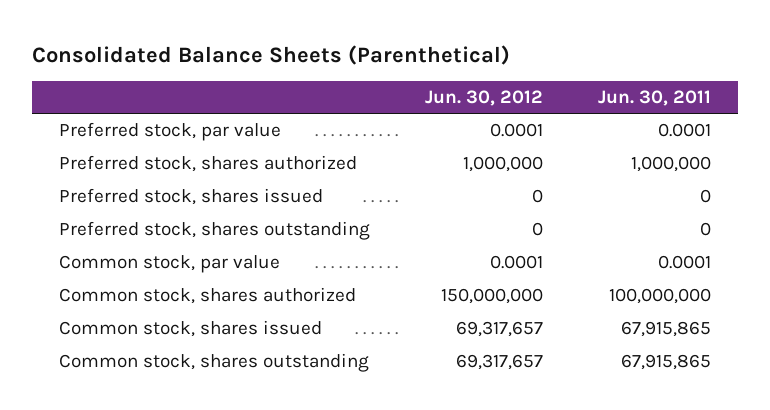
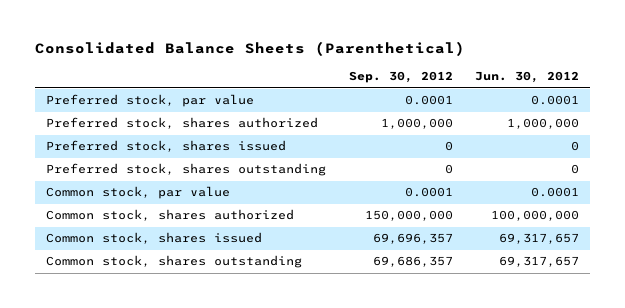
[597,89,711,106] Jun. 30, 2011 -> none
none -> [348,71,453,84] Sep. 30, 2012
[441,288,544,305] 150,000,000 -> [490,210,579,222] 100,000,000

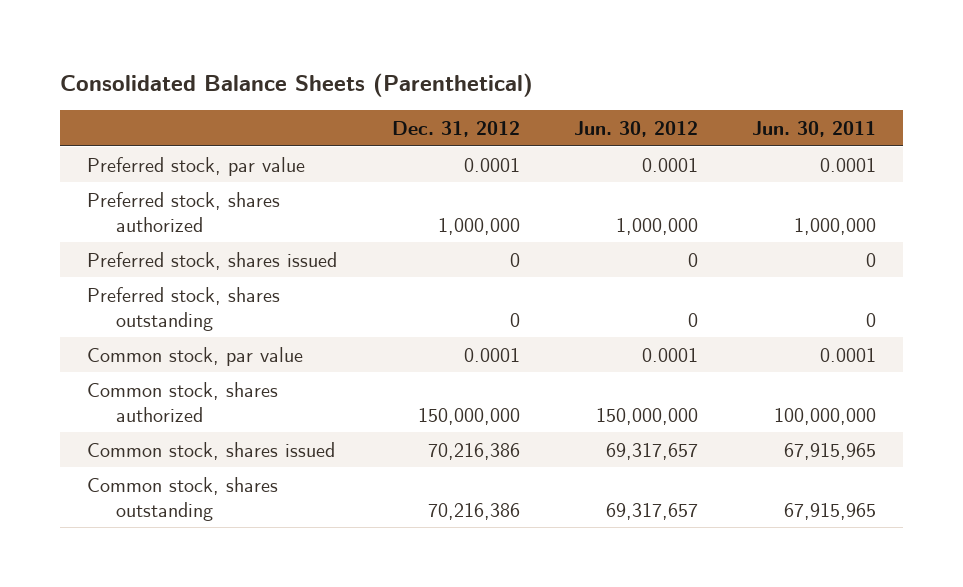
[348,71,453,84] Sep. 30, 2012 -> none
none -> [391,120,520,137] Dec. 31, 2012
none -> [752,120,877,137] Jun. 30, 2011
[490,210,579,222] 100,000,000 -> [595,407,698,425] 150,000,000

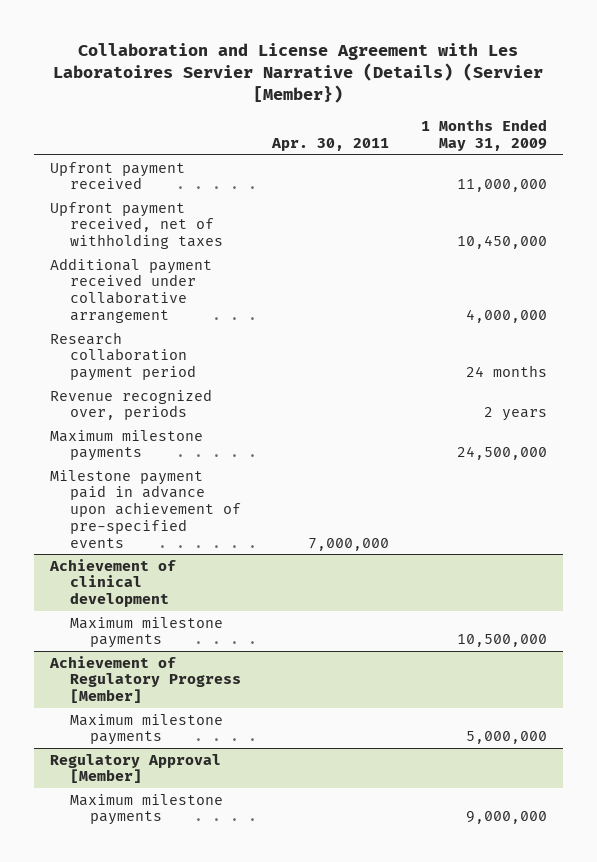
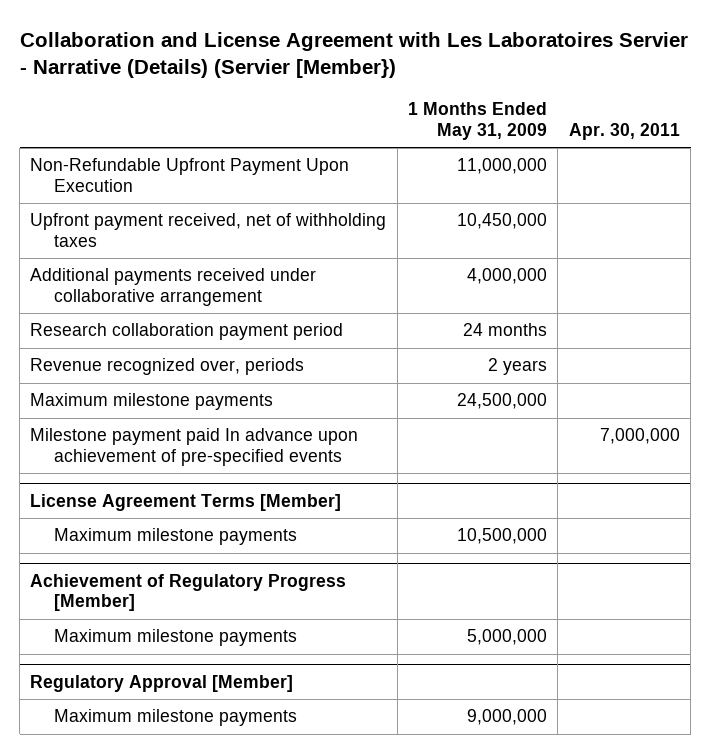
[53,43,544,104] Collaboration and License Agreement with Les Laboratoires Servier Narrative (Details) (Servier [Member}) -> [19,31,688,79] Collaboration and License Agreement with Les Laboratoires Servier - Narrative (Details) (Servier [Member})
[49,161,185,190] Upfront payment received -> [30,158,350,193] Non-Refundable Upfront Payment Upon Execution
[49,257,212,324] Additional payment received under collaborative arrangement -> [30,268,317,307] Additional payments received under collaborative arrangement
[48,558,176,608] Achievement of clinical development -> none
[49,469,241,548] Milestone payment paid in advance upon achievement of pre-specified events -> [30,428,359,467] Milestone payment paid In advance upon achievement of pre-specified events
none -> [30,493,342,511] License Agreement Terms [Member]

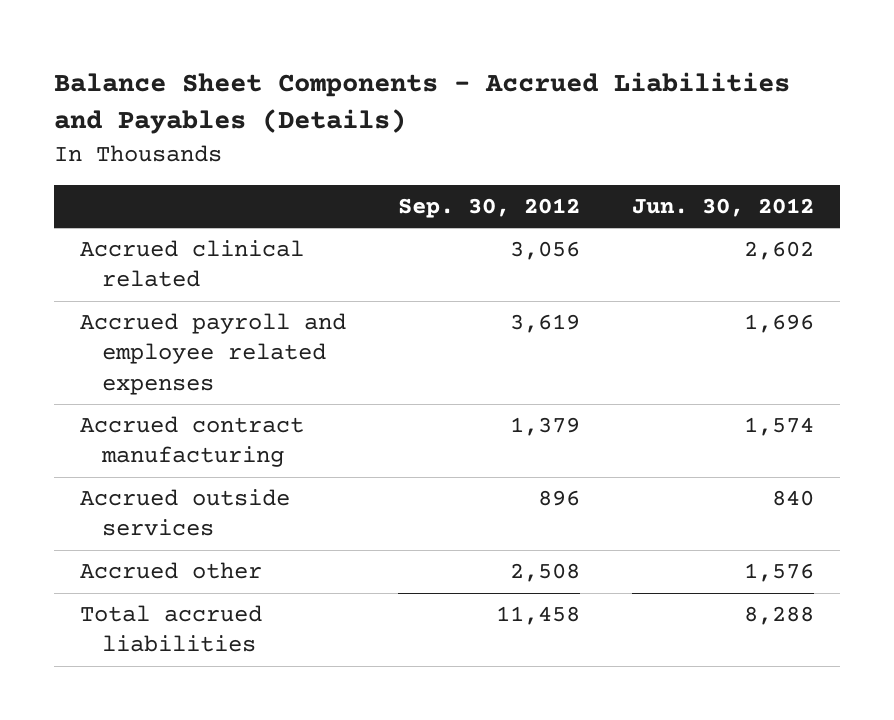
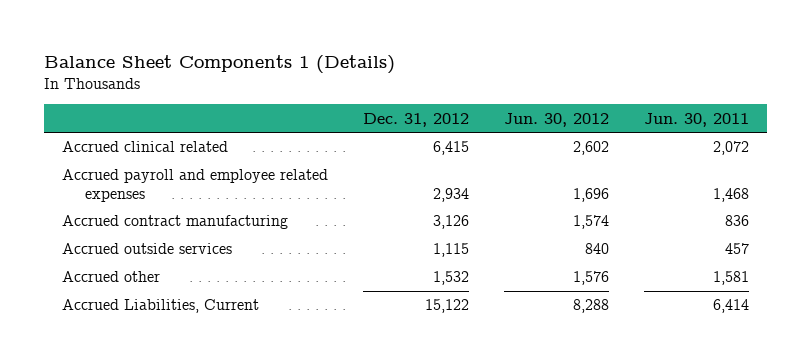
[53,72,790,135] Balance Sheet Components - Accrued Liabilities and Payables (Details) -> [44,55,396,75] Balance Sheet Components 1 (Details)
[397,198,580,219] Sep. 30, 2012 -> none
none -> [363,112,470,127] Dec. 31, 2012
none -> [644,112,750,127] Jun. 30, 2011
[79,605,262,653] Total accrued liabilities -> [62,299,260,314] Accrued Liabilities, Current

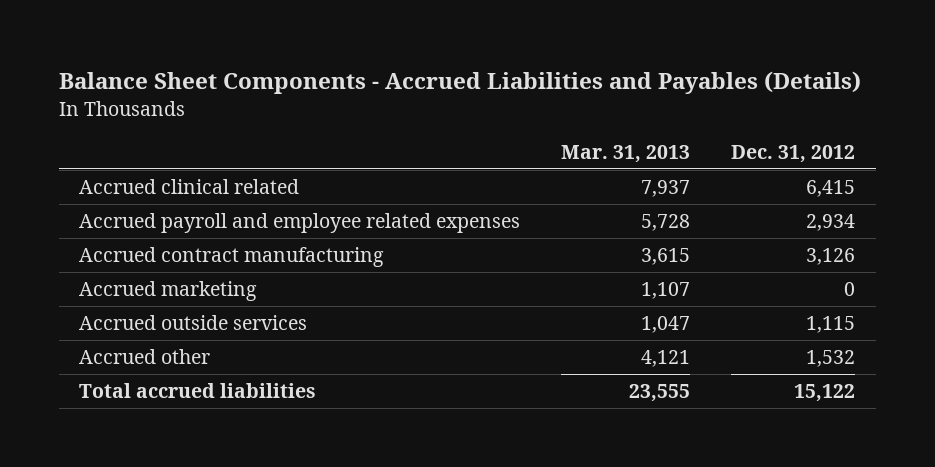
[44,55,396,75] Balance Sheet Components 1 (Details) -> [58,71,861,95] Balance Sheet Components - Accrued Liabilities and Payables (Details)
[504,112,610,127] Jun. 30, 2012 -> none
[644,112,750,127] Jun. 30, 2011 -> none
none -> [561,144,691,163] Mar. 31, 2013
none -> [79,280,258,301] Accrued marketing
[62,299,260,314] Accrued Liabilities, Current -> [79,382,317,398] Total accrued liabilities

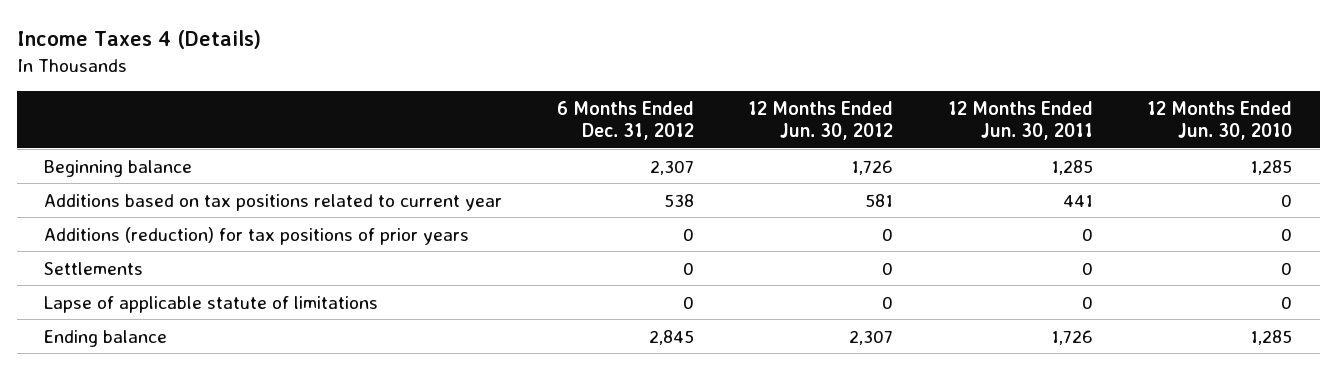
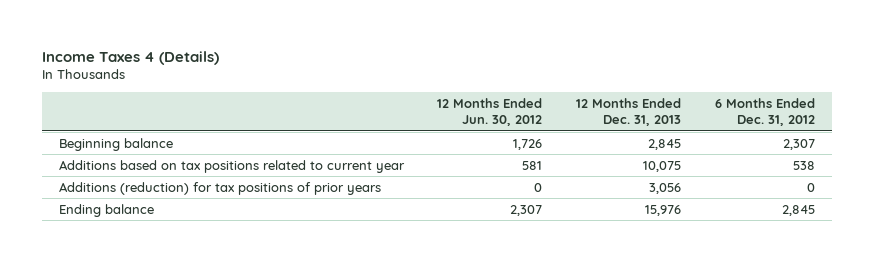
[947,100,1093,140] 12 Months Ended Jun. 30, 2011 -> none
[1147,100,1293,140] 12 Months Ended Jun. 30, 2010 -> none
none -> [576,98,682,127] 12 Months Ended Dec. 31, 2013
[44,261,144,275] Settlements -> none
[44,295,379,313] Lapse of applicable statute of limitations -> none

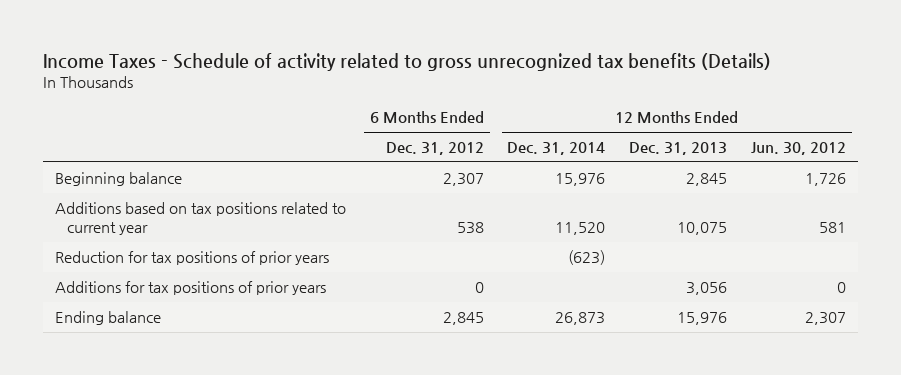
[41,50,219,65] Income Taxes 4 (Details) -> [43,52,772,71] Income Taxes - Schedule of activity related to gross unrecognized tax benefits (Details)
none -> [507,142,606,156] Dec. 31, 2014
none -> [55,251,330,266] Reduction for tax positions of prior years
[58,181,381,195] Additions (reduction) for tax positions of prior years -> [55,281,327,296] Additions for tax positions of prior years

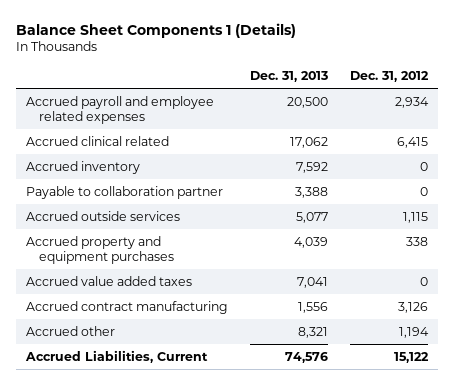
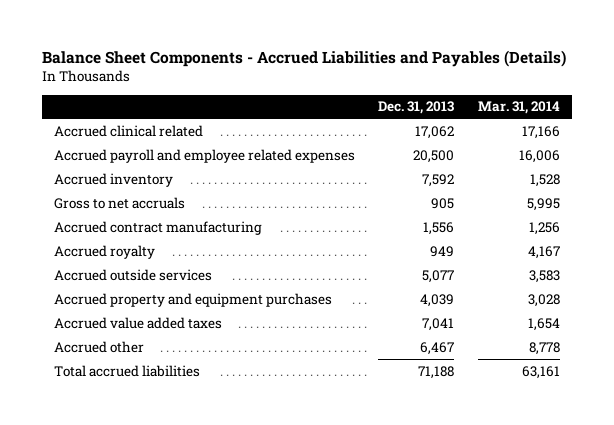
[15,22,296,38] Balance Sheet Components 1 (Details) -> [41,49,566,67] Balance Sheet Components - Accrued Liabilities and Payables (Details)
[349,71,429,83] Dec. 31, 2012 -> none
none -> [478,101,561,115] Mar. 31, 2014
[26,95,215,124] Accrued payroll and employee related expenses -> [53,148,355,163] Accrued payroll and employee related expenses
[26,185,224,199] Payable to collaboration partner -> none
none -> [53,196,185,209] Gross to net accruals
[26,300,229,314] Accrued contract manufacturing -> [53,220,262,235] Accrued contract manufacturing
none -> [53,244,155,259] Accrued royalty
[297,326,328,338] 8,321 -> [420,341,455,355] 6,467
[25,349,209,363] Accrued Liabilities, Current -> [53,364,200,377] Total accrued liabilities
[284,351,328,363] 74,576 -> [418,365,455,379] 71,188

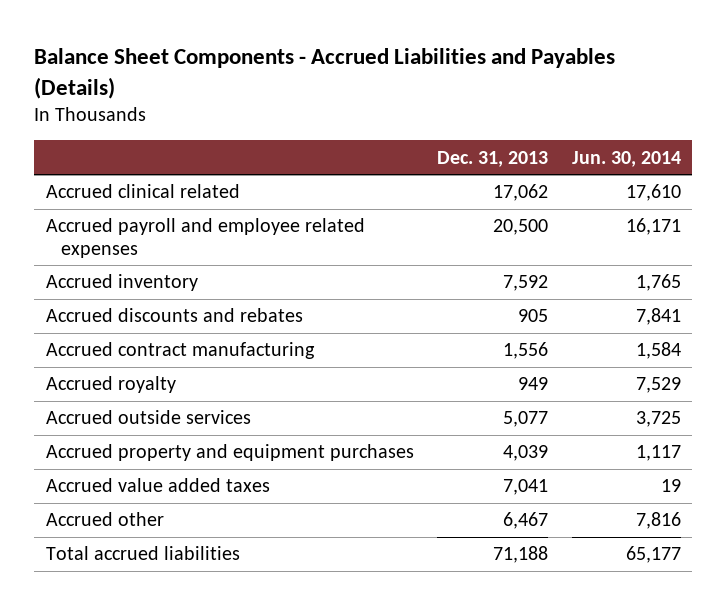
[478,101,561,115] Mar. 31, 2014 -> none
none -> [571,150,681,167] Jun. 30, 2014
[53,196,185,209] Gross to net accruals -> none
none -> [45,308,303,323] Accrued discounts and rebates

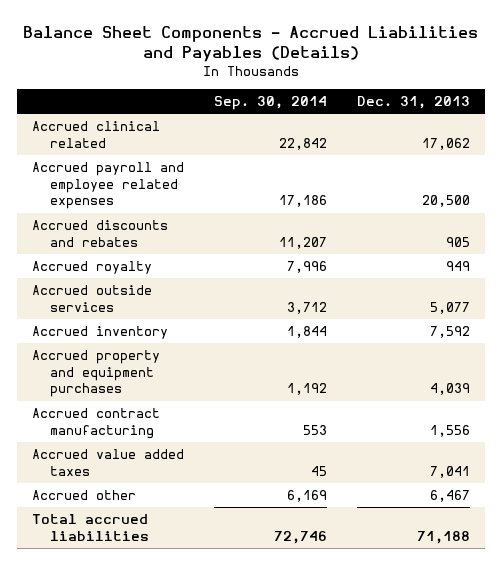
[571,150,681,167] Jun. 30, 2014 -> none
none -> [214,96,328,111] Sep. 30, 2014
[45,274,198,292] Accrued inventory -> [32,326,169,340] Accrued inventory
[45,342,315,360] Accrued contract manufacturing -> [32,408,161,439] Accrued contract manufacturing

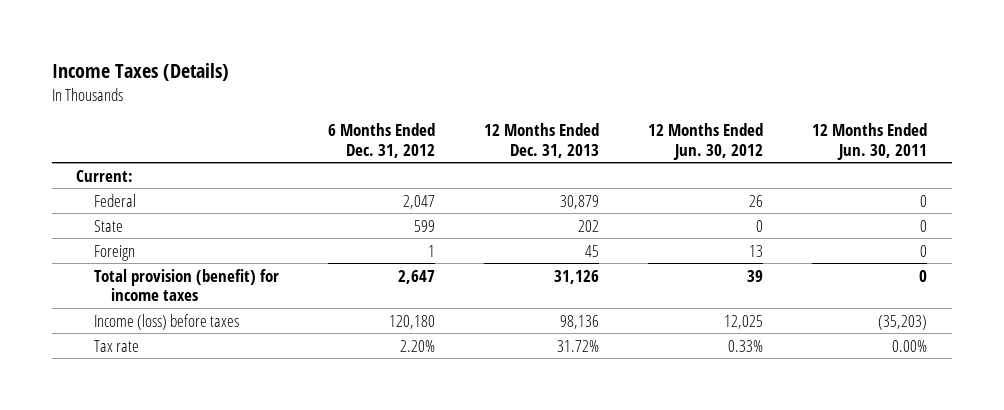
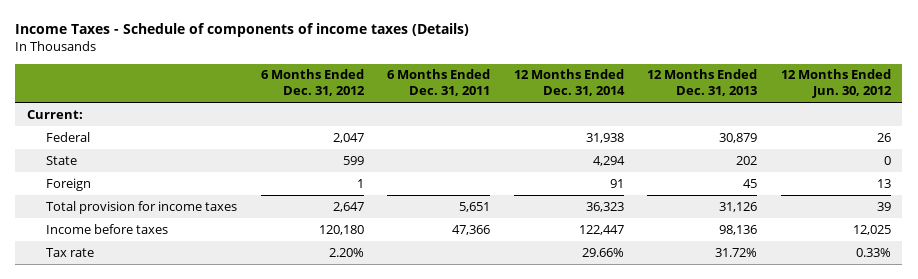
[51,62,229,81] Income Taxes (Details) -> [15,23,470,38] Income Taxes - Schedule of components of income taxes (Details)
[812,123,928,160] 12 Months Ended Jun. 30, 2011 -> none
none -> [387,69,491,97] 6 Months Ended Dec. 31, 2011
none -> [513,69,625,97] 12 Months Ended Dec. 31, 2014
[93,268,279,302] Total provision (benefit) for income taxes -> [46,200,238,214] Total provision for income taxes
[93,313,239,330] Income (loss) before taxes -> [46,223,169,234] Income before taxes

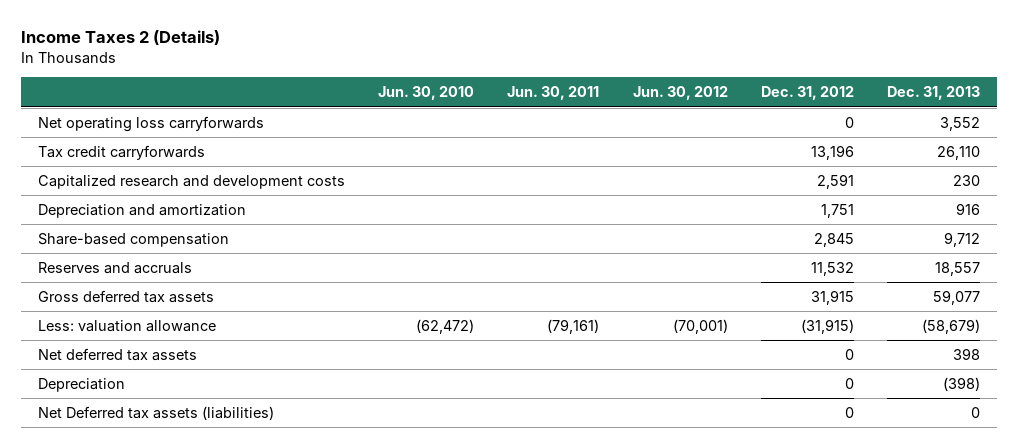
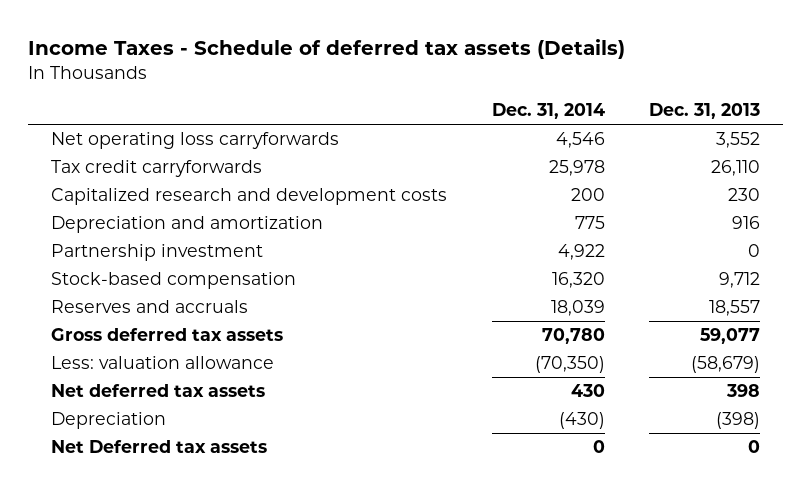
[21,30,221,46] Income Taxes 2 (Details) -> [28,39,626,60] Income Taxes - Schedule of deferred tax assets (Details)
[378,86,475,101] Jun. 30, 2010 -> none
[507,86,600,101] Jun. 30, 2011 -> none
[632,86,728,101] Jun. 30, 2012 -> none
[761,86,855,101] Dec. 31, 2012 -> none
none -> [491,103,605,120] Dec. 31, 2014
none -> [50,243,263,261] Partnership investment
[37,232,229,247] Share-based compensation -> [50,271,296,289] Stock-based compensation
[37,405,274,420] Net Deferred tax assets (liabilities) -> [50,439,267,453] Net Deferred tax assets

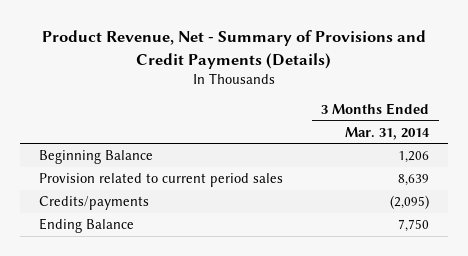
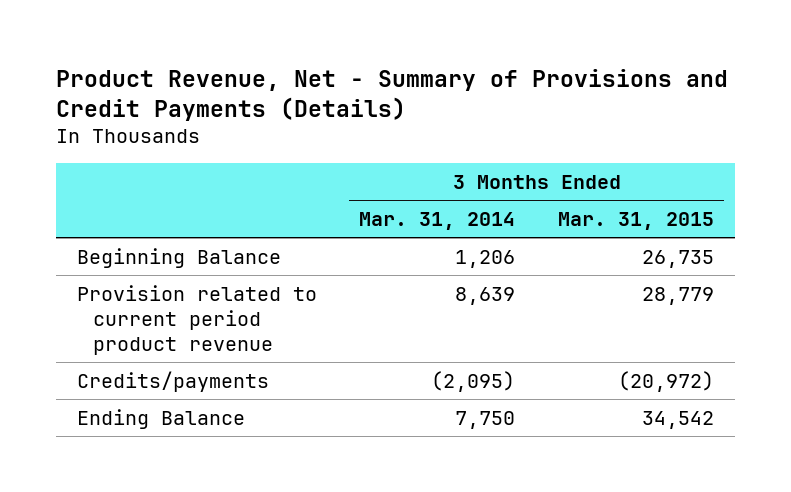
none -> [557,211,714,230] Mar. 31, 2015
[39,172,284,187] Provision related to current period sales -> [77,284,318,355] Provision related to current period product revenue

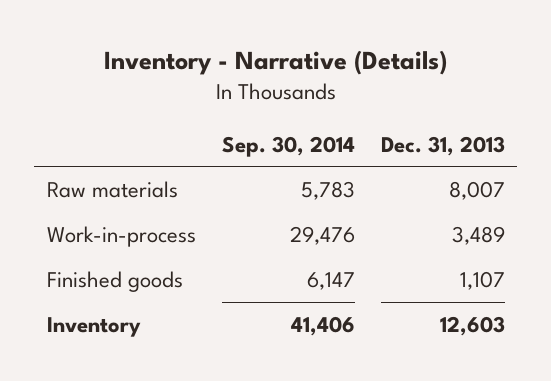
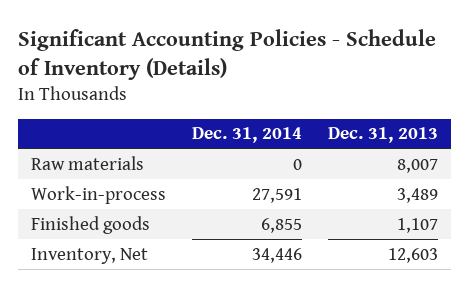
[103,49,447,75] Inventory - Narrative (Details) -> [17,29,436,81] Significant Accounting Policies - Schedule of Inventory (Details)
[221,135,355,157] Sep. 30, 2014 -> none
none -> [191,127,302,144] Dec. 31, 2014
[46,316,141,337] Inventory -> [30,247,148,264] Inventory, Net

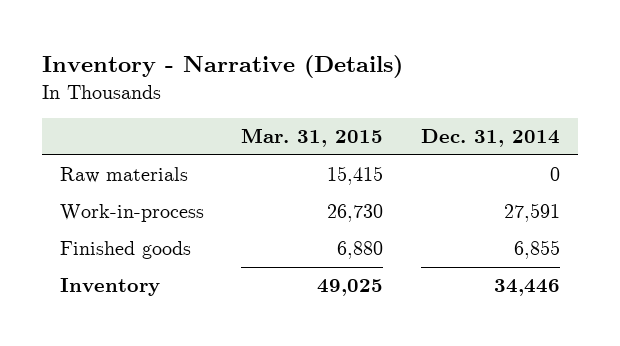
[17,29,436,81] Significant Accounting Policies - Schedule of Inventory (Details) -> [41,55,403,79] Inventory - Narrative (Details)
[327,127,438,144] Dec. 31, 2013 -> none
none -> [241,128,384,148] Mar. 31, 2015
[30,247,148,264] Inventory, Net -> [60,278,161,297] Inventory

